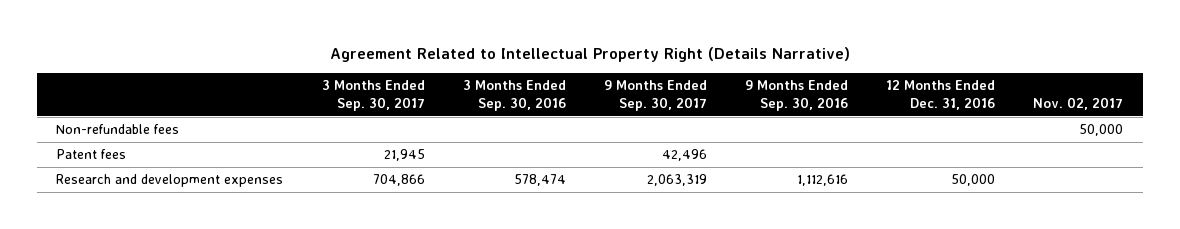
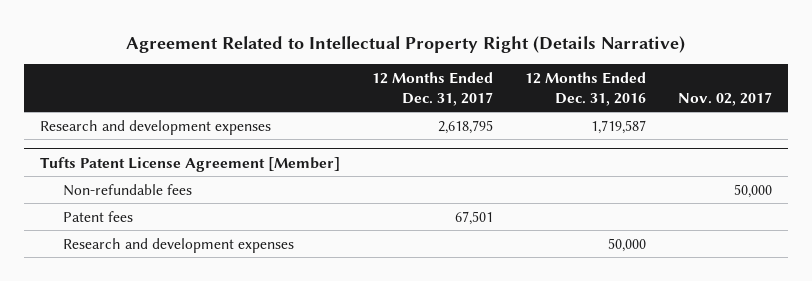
[321,80,425,111] 3 Months Ended Sep. 30, 2017 -> none
[462,80,566,111] 3 Months Ended Sep. 30, 2016 -> none
[603,80,707,111] 9 Months Ended Sep. 30, 2017 -> none
[745,80,849,111] 9 Months Ended Sep. 30, 2016 -> none
none -> [372,71,494,106] 12 Months Ended Dec. 31, 2017
[56,124,180,135] Non-refundable fees -> none
[56,149,127,160] Patent fees -> none
[951,174,996,187] 50,000 -> [591,119,647,134] 1,719,587
none -> [40,156,341,172] Tufts Patent License Agreement [Member]
none -> [62,183,192,196] Non-refundable fees
none -> [62,210,133,222] Patent fees
none -> [62,237,294,253] Research and development expenses

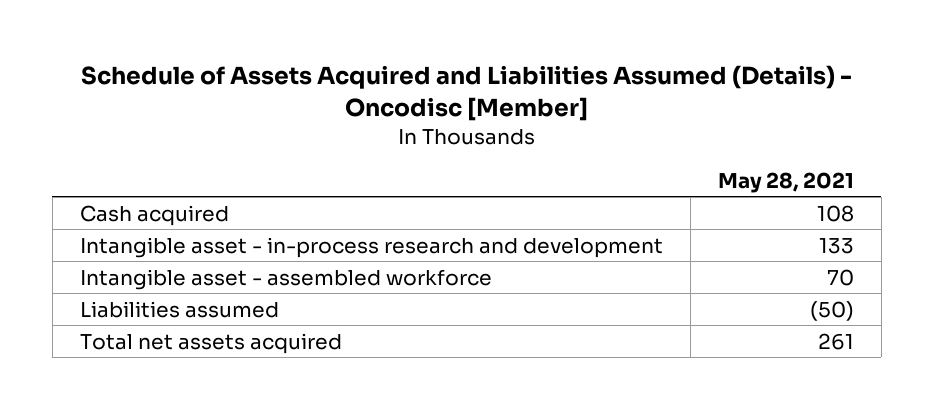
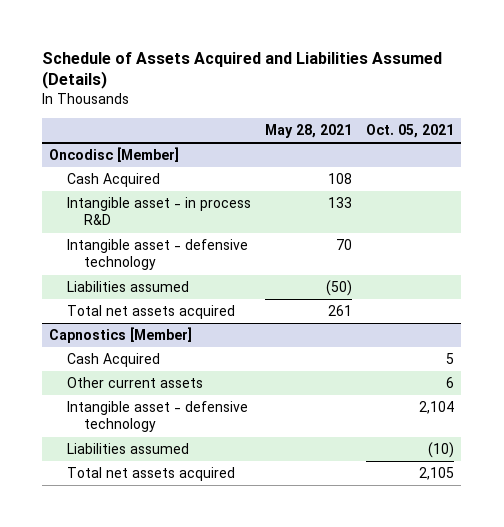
[80,65,852,121] Schedule of Assets Acquired and Liabilities Assumed (Details) - Oncodisc [Member] -> [42,51,443,90] Schedule of Assets Acquired and Liabilities Assumed (Details)
none -> [366,123,455,138] Oct. 05, 2021
none -> [49,147,180,163] Oncodisc [Member]
[79,204,229,226] Cash acquired -> [66,173,160,188] Cash Acquired
[79,236,663,258] Intangible asset - in-process research and development -> [66,197,251,226] Intangible asset - in process R&D
[79,268,492,290] Intangible asset - assembled workforce -> [66,239,248,271] Intangible asset - defensive technology
none -> [49,327,193,344] Capnostics [Member]
none -> [66,353,160,368] Cash Acquired
none -> [66,377,203,389] Other current assets
none -> [66,401,248,433] Intangible asset - defensive technology
none -> [66,443,189,455] Liabilities assumed
none -> [66,467,235,482] Total net assets acquired

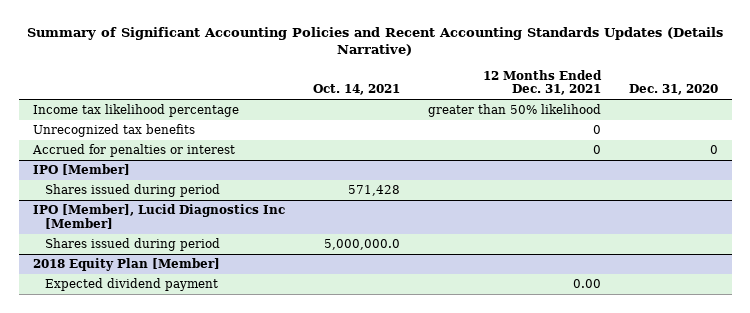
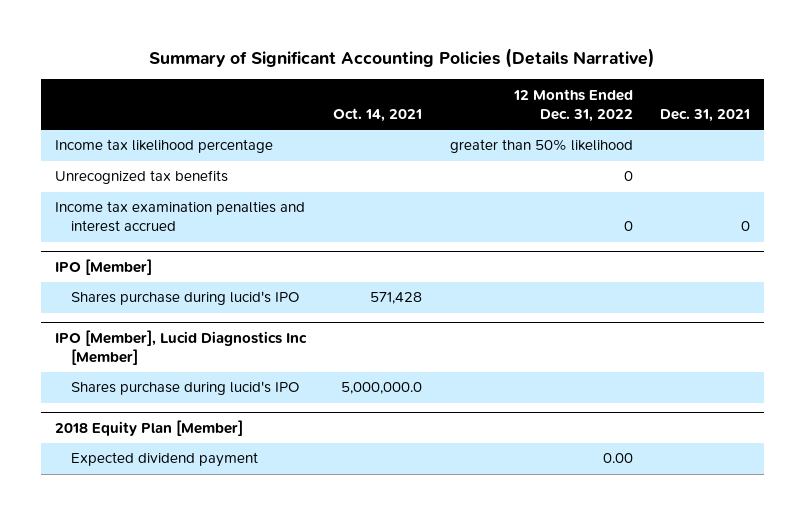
[27,26,724,57] Summary of Significant Accounting Policies and Recent Accounting Standards Updates (Details Narrative) -> [149,48,656,69] Summary of Significant Accounting Policies (Details Narrative)
[482,69,602,96] 12 Months Ended Dec. 31, 2021 -> none
[628,84,718,96] Dec. 31, 2020 -> none
none -> [512,88,633,122] 12 Months Ended Dec. 31, 2022
none -> [660,108,751,122] Dec. 31, 2021
[31,144,235,158] Accrued for penalties or interest -> [54,201,305,233] Income tax examination penalties and interest accrued
[44,184,220,198] Shares issued during period -> [70,291,300,306] Shares purchase during lucid's IPO
[44,238,220,252] Shares issued during period -> [70,381,300,396] Shares purchase during lucid's IPO

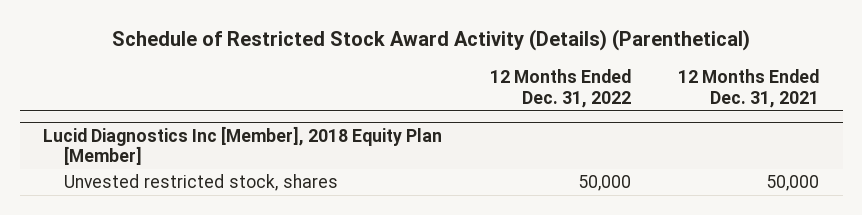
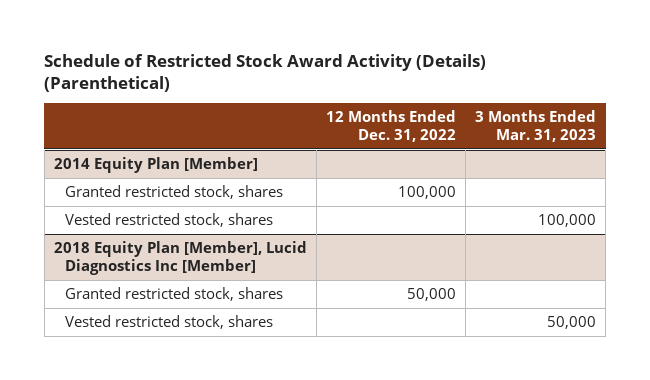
[677,69,819,108] 12 Months Ended Dec. 31, 2021 -> none
none -> [475,110,597,142] 3 Months Ended Mar. 31, 2023
none -> [54,157,259,174] 2014 Equity Plan [Member]
none -> [64,185,283,200] Granted restricted stock, shares
none -> [64,213,273,228] Vested restricted stock, shares
[43,125,443,166] Lucid Diagnostics Inc [Member], 2018 Equity Plan [Member] -> [54,241,308,275] 2018 Equity Plan [Member], Lucid Diagnostics Inc [Member]
[63,174,338,192] Unvested restricted stock, shares -> [64,287,283,302] Granted restricted stock, shares
none -> [64,315,273,330] Vested restricted stock, shares

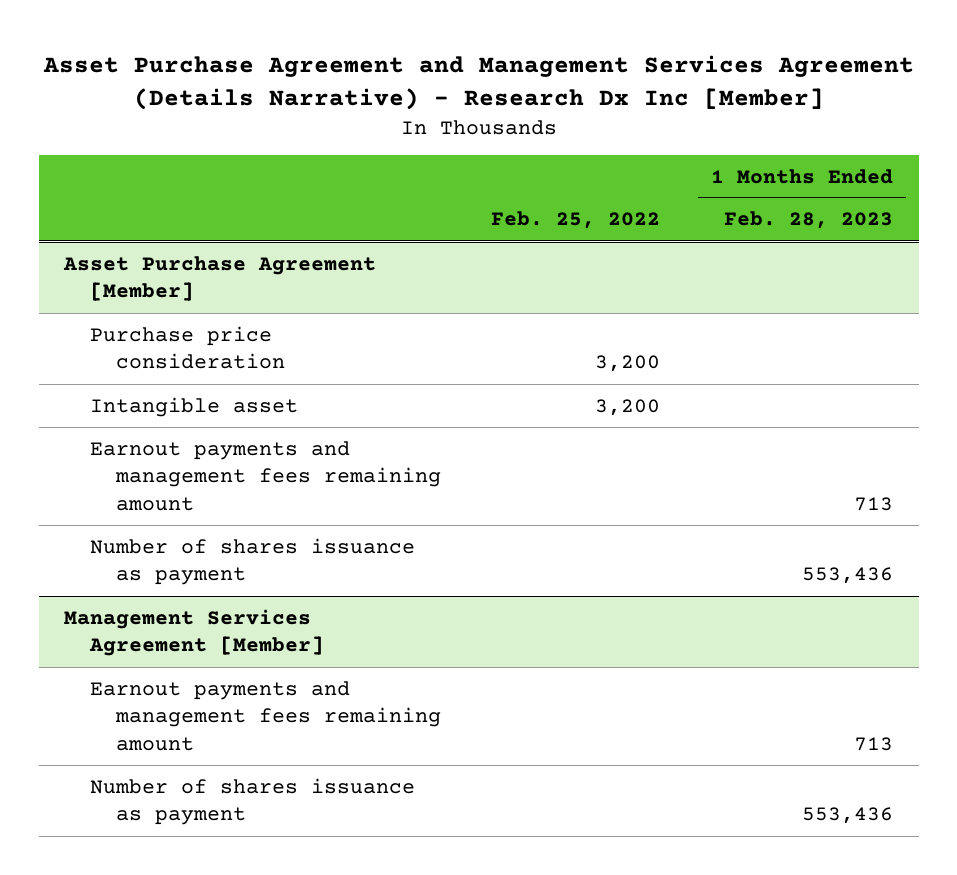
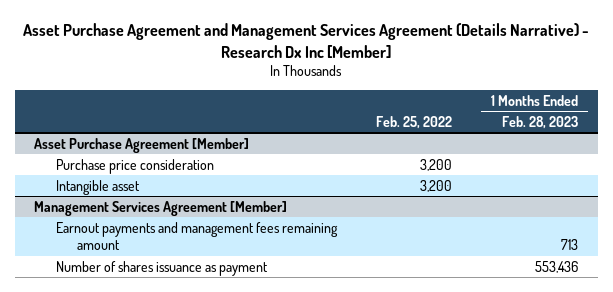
[89,440,441,511] Earnout payments and management fees remaining amount -> none
[89,537,415,586] Number of shares issuance as payment -> none

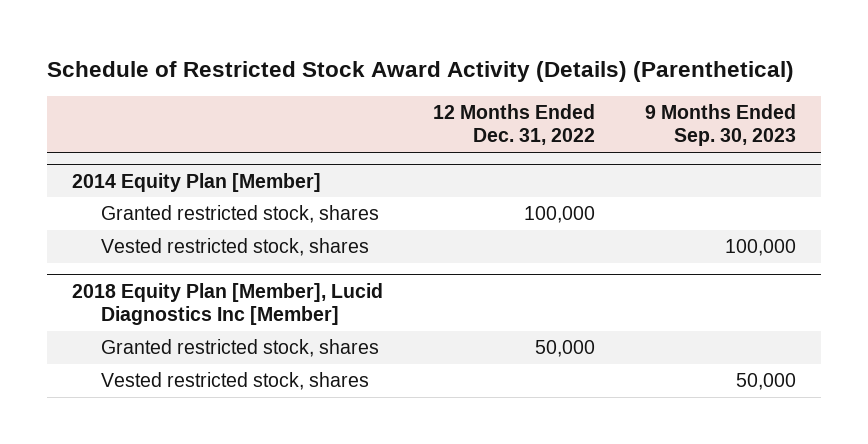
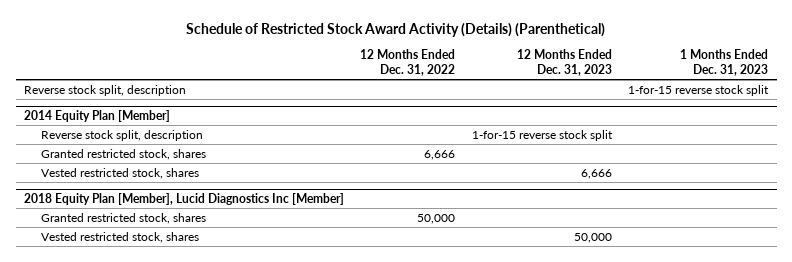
[645,103,797,147] 9 Months Ended Sep. 30, 2023 -> none
none -> [516,49,612,77] 12 Months Ended Dec. 31, 2023
none -> [680,49,769,77] 1 Months Ended Dec. 31, 2023
none -> [24,84,187,96] Reverse stock split, description
none -> [40,129,203,141] Reverse stock split, description
[523,205,595,223] 100,000 -> [424,149,456,160] 6,666

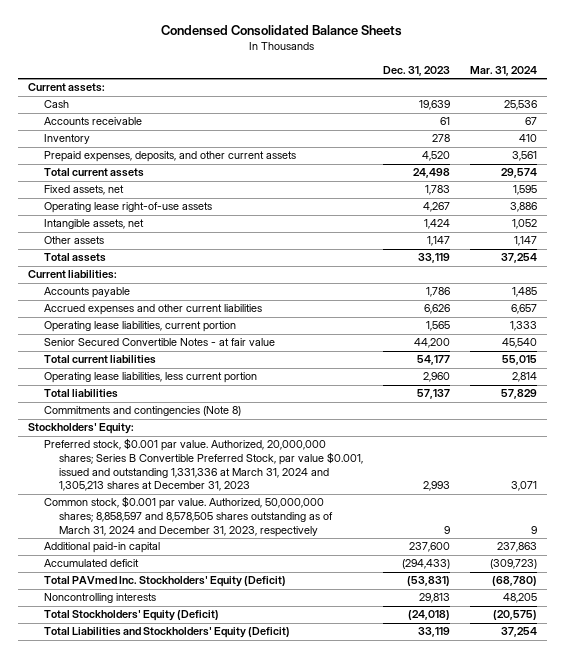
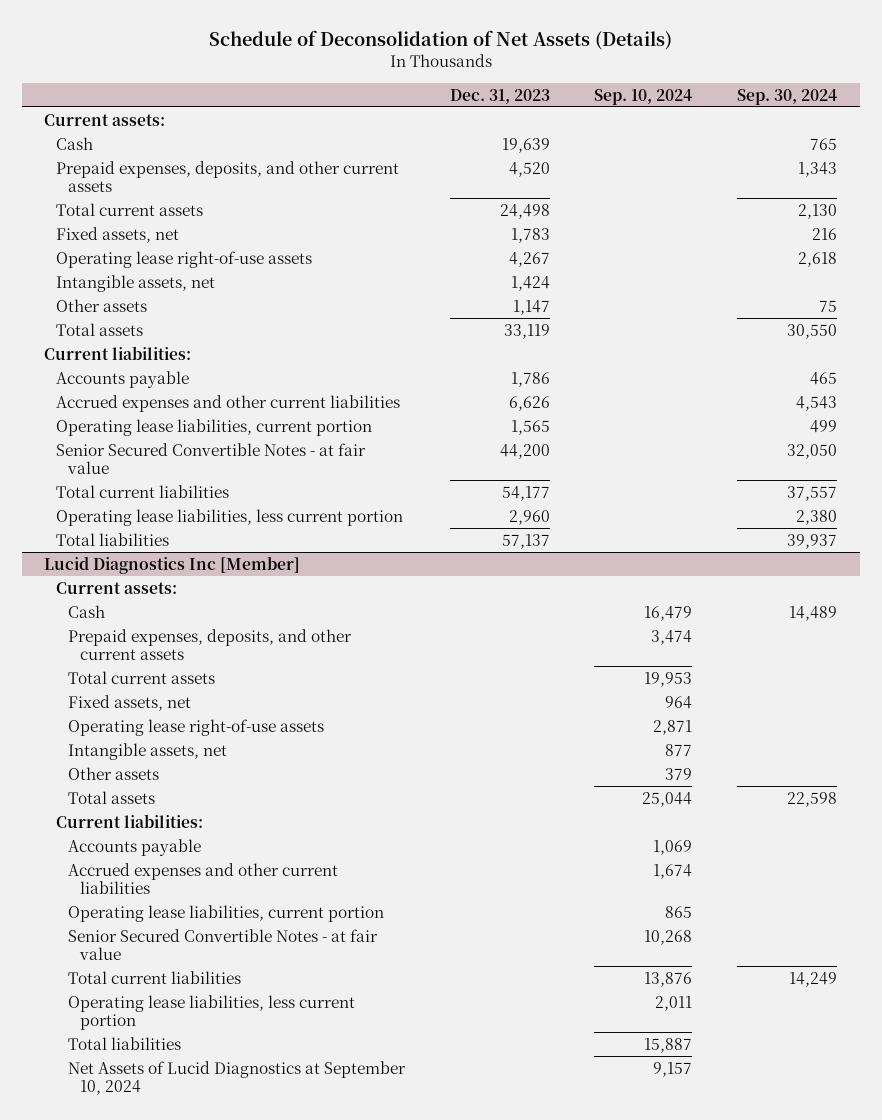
[161,25,403,37] Condensed Consolidated Balance Sheets -> [208,30,672,51] Schedule of Deconsolidation of Net Assets (Details)
[469,65,537,76] Mar. 31, 2024 -> none
none -> [594,88,693,105] Sep. 10, 2024
none -> [737,88,838,105] Sep. 30, 2024
[43,117,142,126] Accounts receivable -> none
[43,134,90,145] Inventory -> none
[43,406,241,417] Commitments and contingencies (Note 8) -> none
[27,423,134,435] Stockholders' Equity: -> none
[43,438,364,492] Preferred stock, $0.001 par value. Authorized, 20,000,000 shares; Series B Convertible Preferred Stock, par value $0.001, issued and outstanding 1,331,336 at March 31, 2024 and 1,305,213 shares at December 31, 2023 -> none
[43,496,334,537] Common stock, $0.001 par value. Authorized, 50,000,000 shares; 8,858,597 and 8,578,505 shares outstanding as of March 31, 2024 and December 31, 2023, respectively -> none
[43,542,160,554] Additional paid-in capital -> none
[43,559,139,568] Accumulated deficit -> none
[43,576,286,588] Total PAVmed Inc. Stockholders' Equity (Deficit) -> none
[43,593,156,604] Noncontrolling interests -> none
[43,610,219,622] Total Stockholders' Equity (Deficit) -> none
[43,627,290,639] Total Liabilities and Stockholders' Equity (Deficit) -> none
none -> [44,555,301,574] Lucid Diagnostics Inc [Member]
none -> [56,581,178,594] Current assets:
none -> [68,604,106,618] Cash
none -> [68,628,353,660] Prepaid expenses, deposits, and other current assets
none -> [68,670,216,684] Total current assets
none -> [68,694,192,711] Fixed assets, net
none -> [68,718,325,736] Operating lease right-of-use assets
none -> [68,742,228,760] Intangible assets, net
none -> [68,766,160,780] Other assets
none -> [68,790,156,804] Total assets
none -> [56,813,204,828] Current liabilities:
none -> [68,838,202,856] Accounts payable
none -> [68,862,339,894] Accrued expenses and other current liabilities
none -> [68,904,385,922] Operating lease liabilities, current portion
none -> [68,928,379,960] Senior Secured Convertible Notes - at fair value
none -> [68,970,242,984] Total current liabilities
none -> [68,994,356,1030] Operating lease liabilities, less current portion
none -> [68,1036,182,1050] Total liabilities
none -> [68,1060,407,1095] Net Assets of Lucid Diagnostics at September 10, 2024

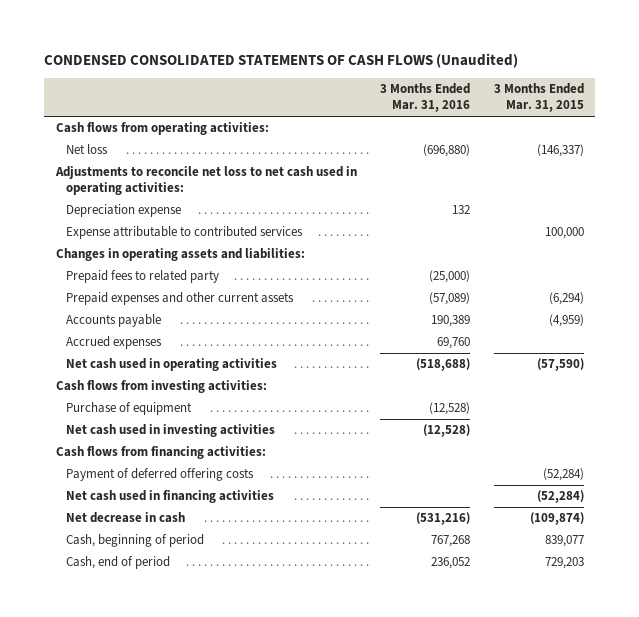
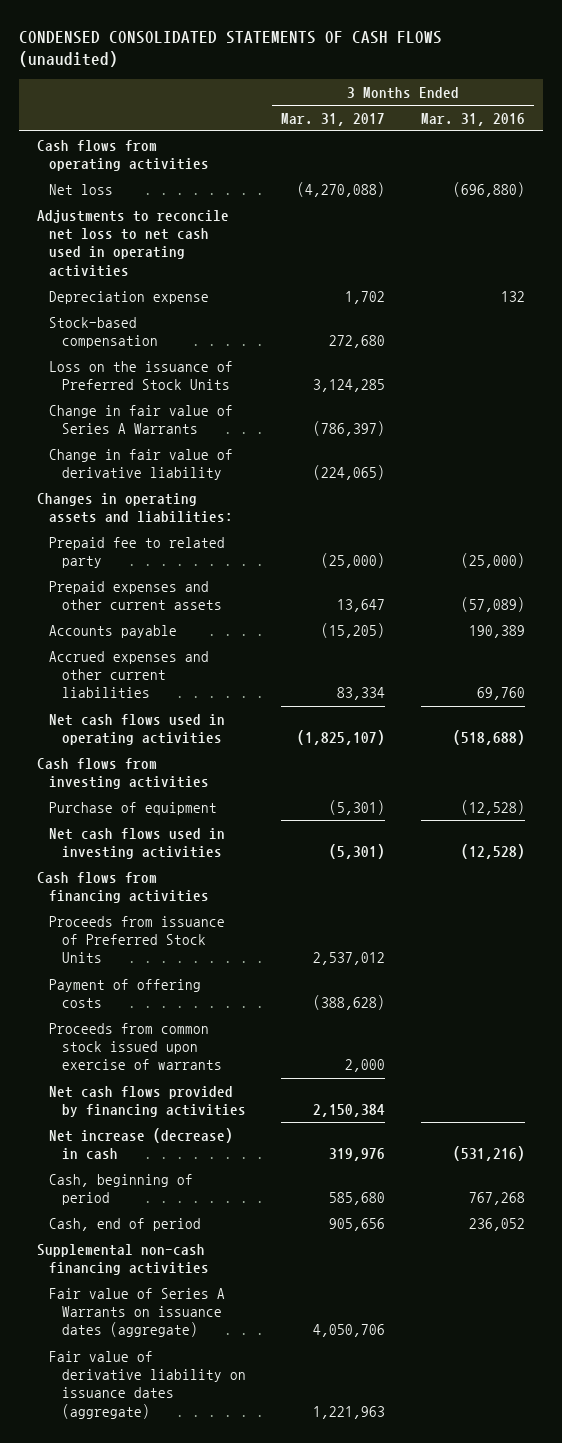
[44,52,519,68] CONDENSED CONSOLIDATED STATEMENTS OF CASH FLOWS (Unaudited) -> [18,30,442,68] CONDENSED CONSOLIDATED STATEMENTS OF CASH FLOWS (unaudited)
[493,83,584,113] 3 Months Ended Mar. 31, 2015 -> none
none -> [281,112,386,126] Mar. 31, 2017
[55,122,269,136] Cash flows from operating activities: -> [36,139,210,172] Cash flows from operating activities
[54,166,357,196] Adjustments to reconcile net loss to net cash used in operating activities: -> [36,209,229,277] Adjustments to reconcile net loss to net cash used in operating activities
[65,226,303,240] Expense attributable to contributed services -> none
none -> [49,316,158,349] Stock-based compensation
none -> [49,360,234,391] Loss on the issuance of Preferred Stock Units
none -> [49,404,234,435] Change in fair value of Series A Warrants
none -> [49,448,234,481] Change in fair value of derivative liability
[65,270,219,284] Prepaid fees to related party -> [49,536,226,569] Prepaid fee to related party
[65,336,162,350] Accrued expenses -> [49,650,210,699] Accrued expenses and other current liabilities
[65,358,277,372] Net cash used in operating activities -> [49,713,226,746] Net cash flows used in operating activities
[55,380,267,394] Cash flows from investing activities: -> [36,757,210,790] Cash flows from investing activities
[65,424,275,438] Net cash used in investing activities -> [49,827,226,860] Net cash flows used in investing activities
[55,446,266,460] Cash flows from financing activities: -> [36,871,210,904] Cash flows from financing activities
none -> [49,915,226,964] Proceeds from issuance of Preferred Stock Units
[65,468,254,482] Payment of deferred offering costs -> [49,978,202,1009] Payment of offering costs
none -> [49,1022,222,1071] Proceeds from common stock issued upon exercise of warrants
[65,490,274,504] Net cash used in financing activities -> [49,1085,246,1118] Net cash flows provided by financing activities
[65,512,185,524] Net decrease in cash -> [49,1127,234,1160] Net increase (decrease) in cash
none -> [36,1243,210,1276] Supplemental non-cash financing activities
none -> [49,1287,226,1338] Fair value of Series A Warrants on issuance dates (aggregate)
none -> [49,1350,246,1419] Fair value of derivative liability on issuance dates (aggregate)

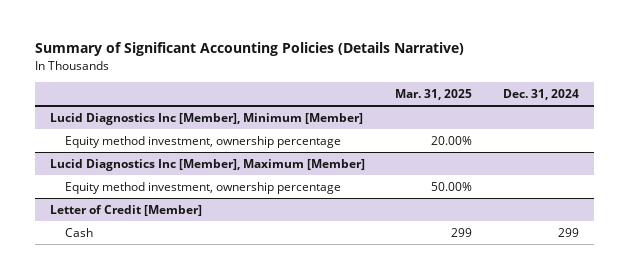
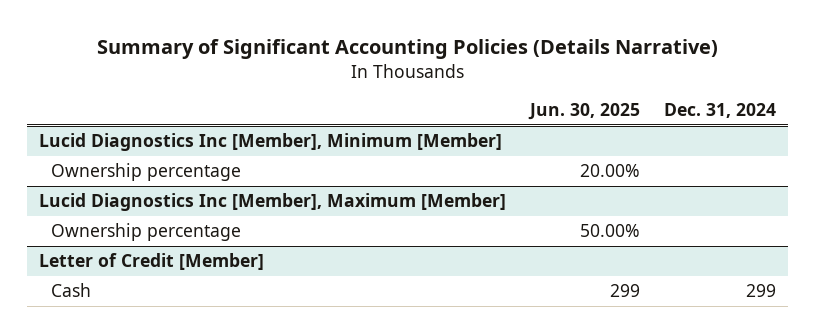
[395,88,473,100] Mar. 31, 2025 -> none
none -> [528,103,641,121] Jun. 30, 2025
[65,136,342,149] Equity method investment, ownership percentage -> [51,163,242,182] Ownership percentage
[65,182,342,195] Equity method investment, ownership percentage -> [51,223,242,242] Ownership percentage

